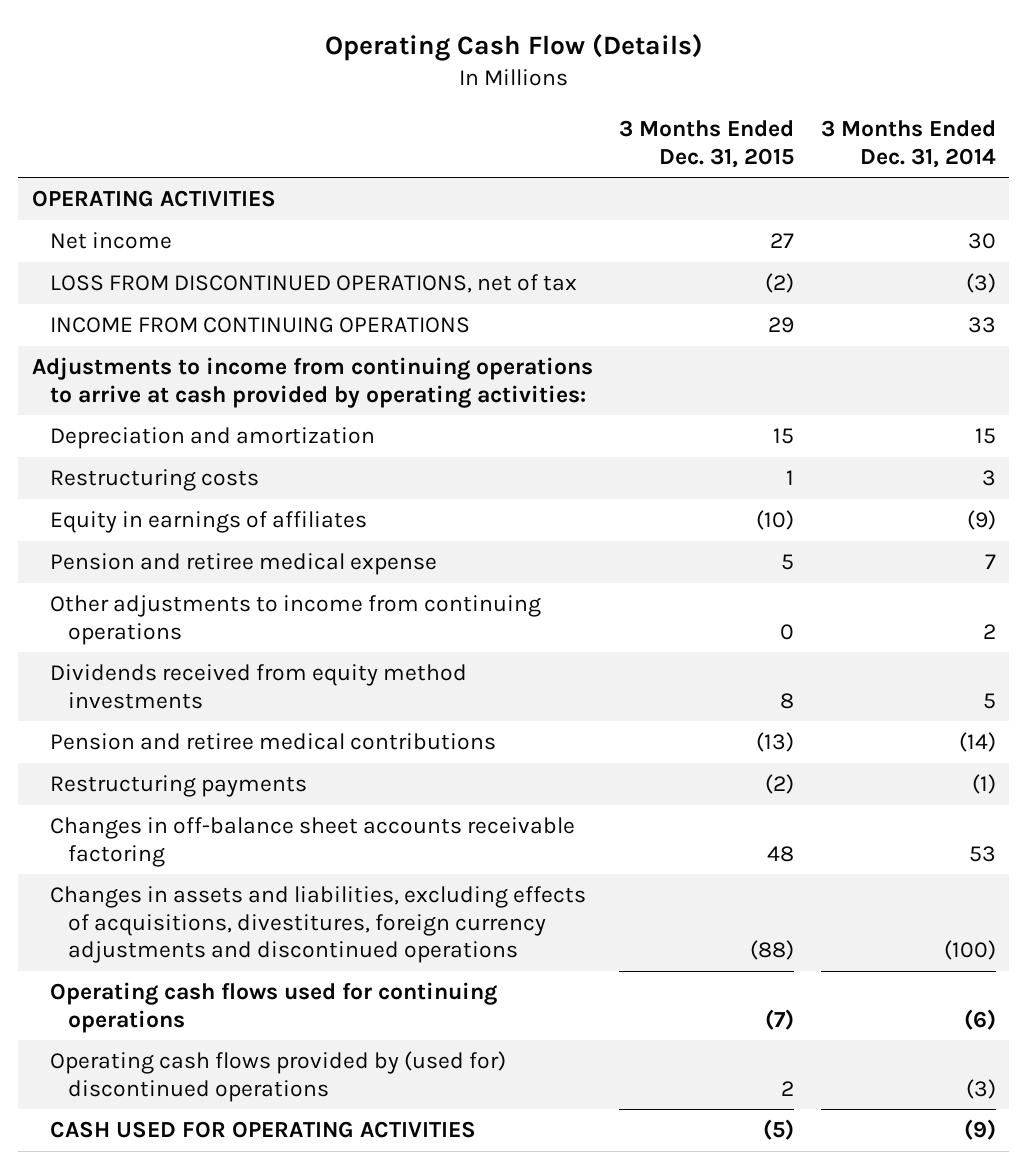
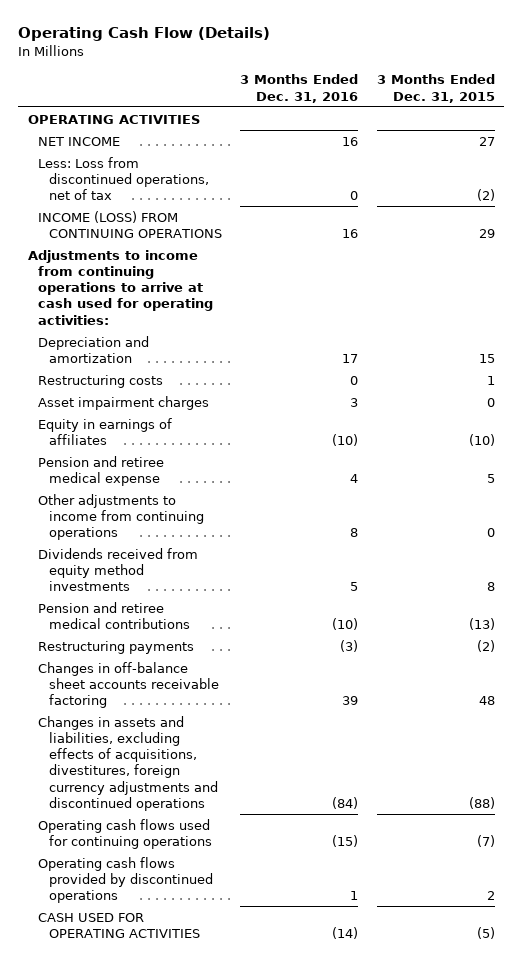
[820,120,996,168] 3 Months Ended Dec. 31, 2014 -> none
none -> [240,74,359,103] 3 Months Ended Dec. 31, 2016
[49,232,172,250] Net income -> [38,136,121,146] NET INCOME
[49,274,577,294] LOSS FROM DISCONTINUED OPERATIONS, net of tax -> [38,156,210,201] Less: Loss from discontinued operations, net of tax
[49,317,470,334] INCOME FROM CONTINUING OPERATIONS -> [38,210,223,238] INCOME (LOSS) FROM CONTINUING OPERATIONS
[31,357,593,408] Adjustments to income from continuing operations to arrive at cash provided by operating activities: -> [27,249,214,325] Adjustments to income from continuing operations to arrive at cash used for operating activities:
none -> [38,395,210,410] Asset impairment charges
[49,1051,506,1102] Operating cash flows provided by (used for) discontinued operations -> [38,856,214,904] Operating cash flows provided by discontinued operations

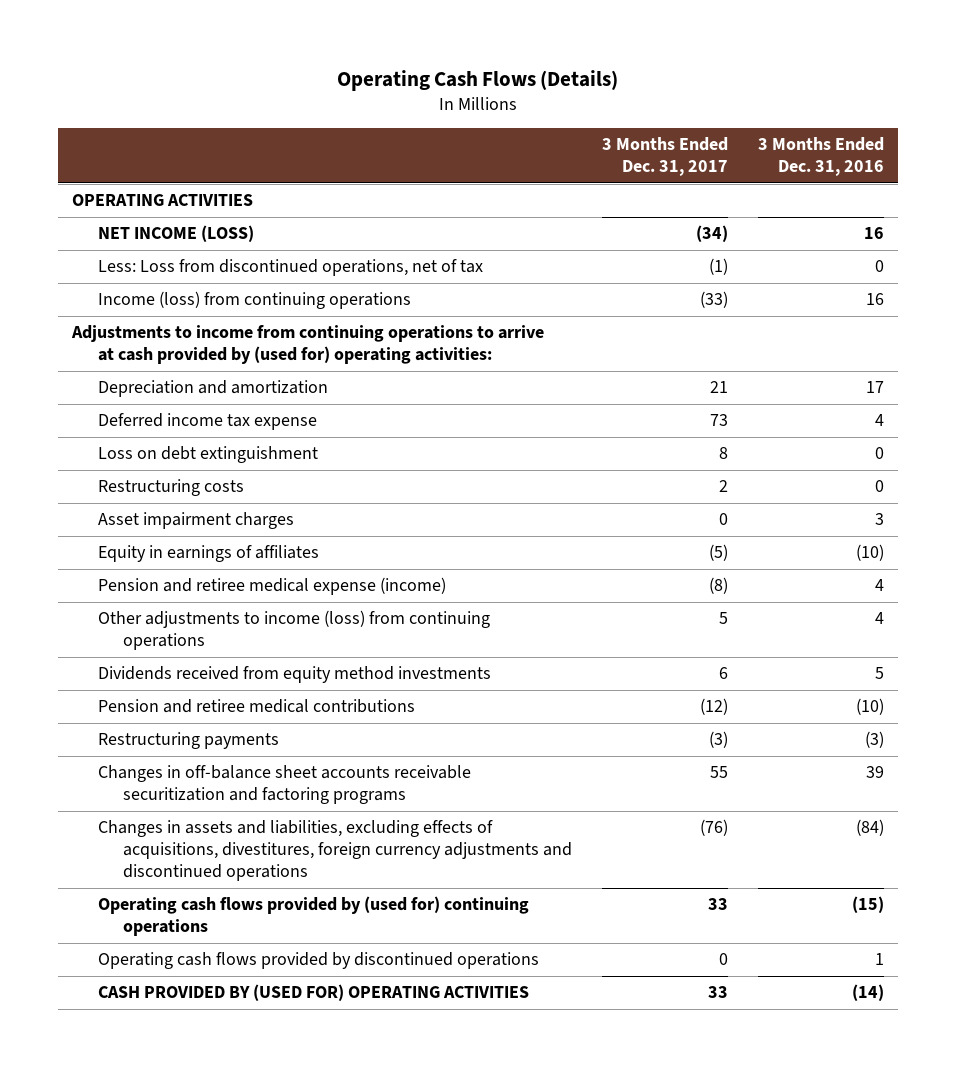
[18,27,271,42] Operating Cash Flow (Details) -> [337,69,619,91] Operating Cash Flows (Details)
[376,74,495,103] 3 Months Ended Dec. 31, 2015 -> none
none -> [601,137,728,177] 3 Months Ended Dec. 31, 2017
[38,136,121,146] NET INCOME -> [97,225,254,243] NET INCOME (LOSS)
[38,210,223,238] INCOME (LOSS) FROM CONTINUING OPERATIONS -> [97,291,411,310] Income (loss) from continuing operations
[27,249,214,325] Adjustments to income from continuing operations to arrive at cash used for operating activities: -> [71,325,545,365] Adjustments to income from continuing operations to arrive at cash provided by (used for) operating activities:
none -> [97,413,317,431] Deferred income tax expense
none -> [97,446,318,464] Loss on debt extinguishment
[38,455,165,486] Pension and retiree medical expense -> [97,577,446,596] Pension and retiree medical expense (income)
[38,493,205,541] Other adjustments to income from continuing operations -> [97,610,490,651] Other adjustments to income (loss) from continuing operations
[350,528,359,538] 8 -> [874,612,884,625] 4
[38,661,220,709] Changes in off-balance sheet accounts receivable factoring -> [97,765,471,805] Changes in off-balance sheet accounts receivable securitization and factoring programs
[38,818,213,849] Operating cash flows used for continuing operations -> [97,896,529,937] Operating cash flows provided by (used for) continuing operations
[38,912,201,938] CASH USED FOR OPERATING ACTIVITIES -> [97,984,529,1002] CASH PROVIDED BY (USED FOR) OPERATING ACTIVITIES

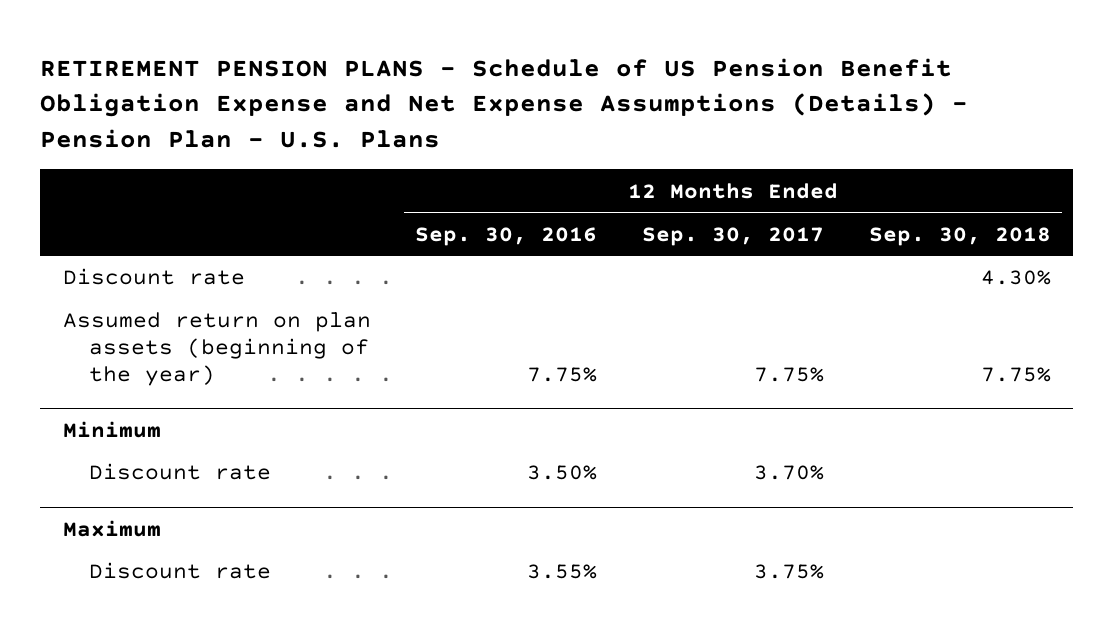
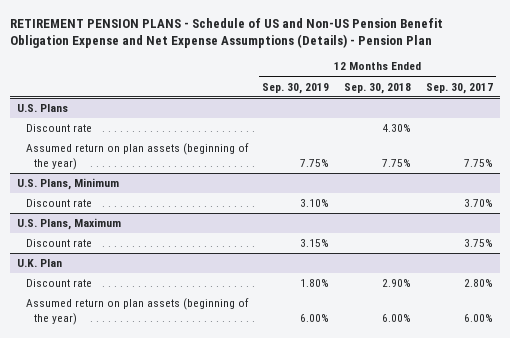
[40,57,969,148] RETIREMENT PENSION PLANS - Schedule of US Pension Benefit Obligation Expense and Net Expense Assumptions (Details) - Pension Plan - U.S. Plans -> [10,17,444,49] RETIREMENT PENSION PLANS - Schedule of US and Non-US Pension Benefit Obligation Expense and Net Expense Assumptions (Details) - Pension Plan
[415,226,598,246] Sep. 30, 2016 -> none
none -> [262,82,330,94] Sep. 30, 2019
none -> [17,104,69,113] U.S. Plans
[62,420,161,438] Minimum -> none
none -> [17,178,120,191] U.S. Plans, Minimum
[62,519,161,537] Maximum -> none
none -> [17,218,122,231] U.S. Plans, Maximum
none -> [17,259,63,268] U.K. Plan
none -> [25,279,92,288] Discount rate
none -> [25,298,249,325] Assumed return on plan assets (beginning of the year)

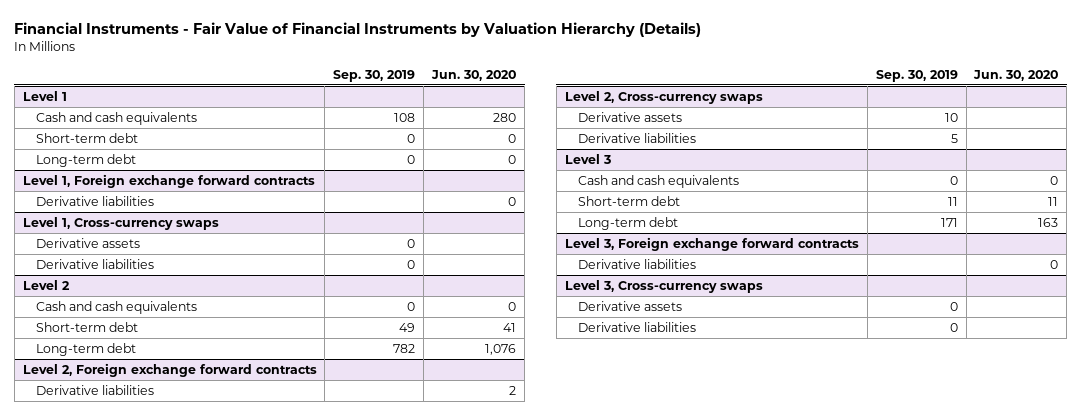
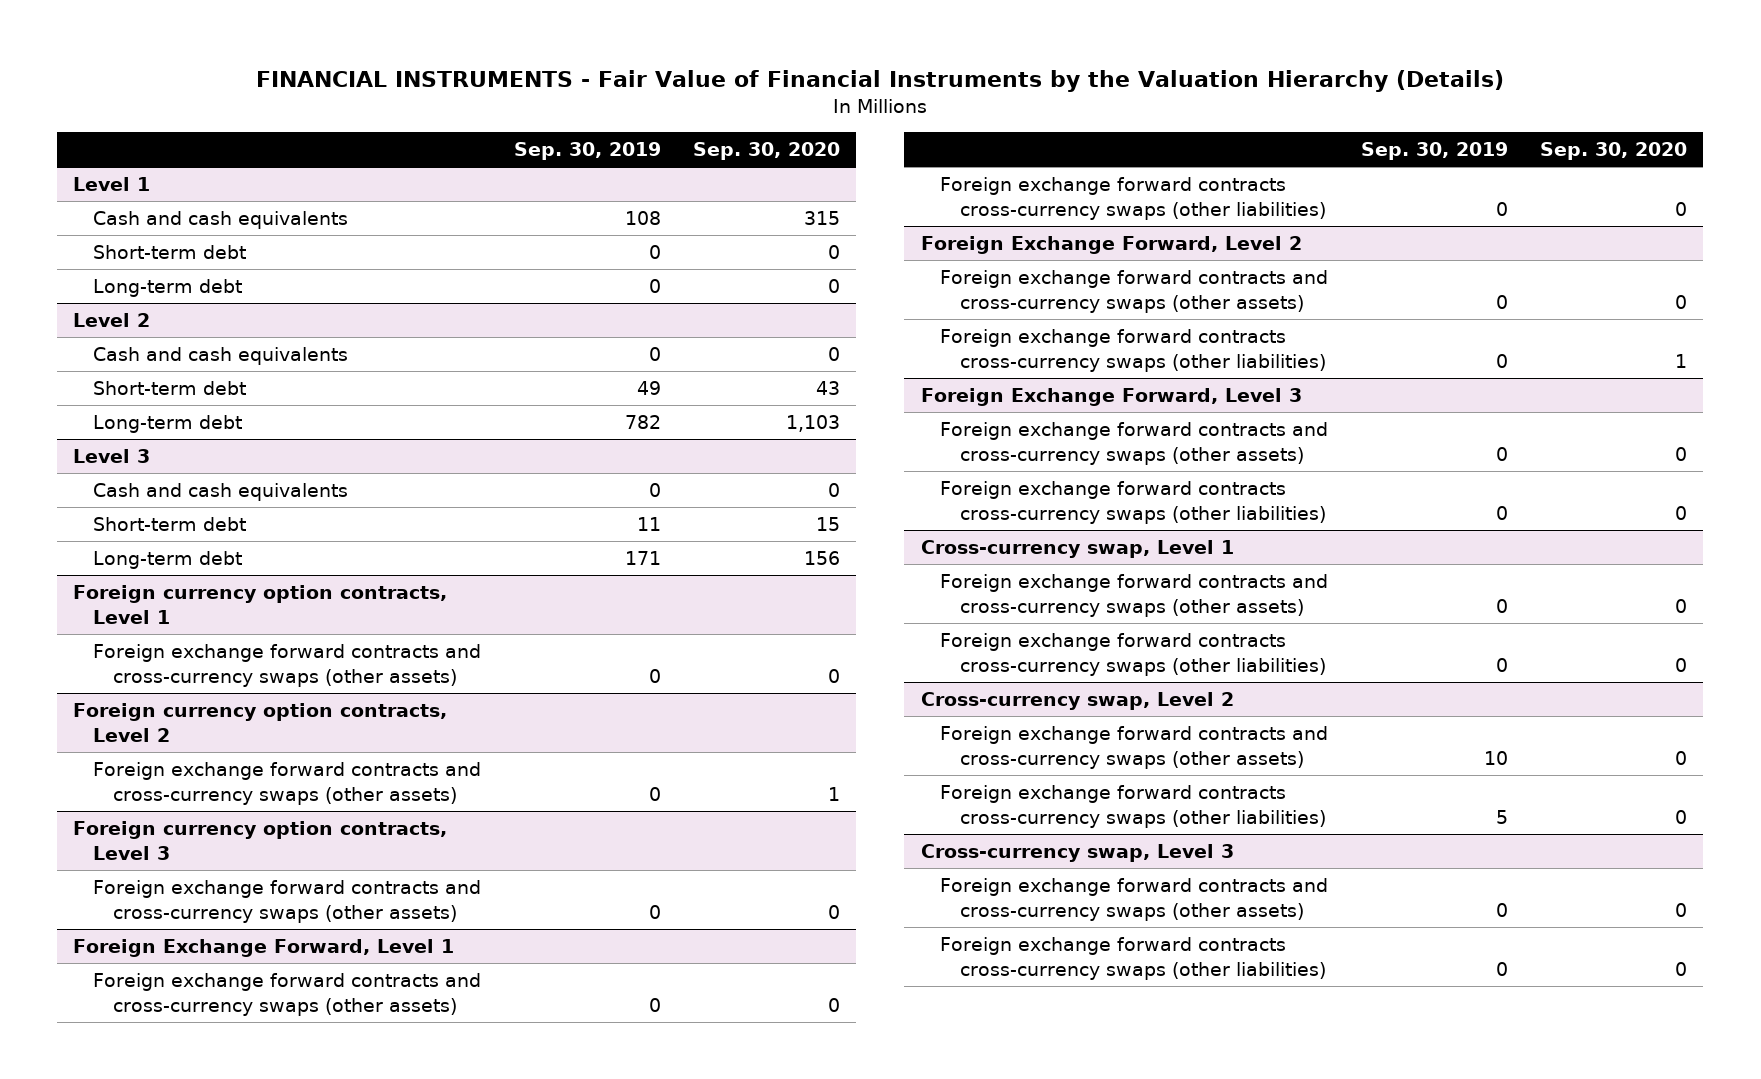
[14,21,702,37] Financial Instruments - Fair Value of Financial Instruments by Valuation Hierarchy (Details) -> [256,69,1505,92] FINANCIAL INSTRUMENTS - Fair Value of Financial Instruments by the Valuation Hierarchy (Details)
[431,69,517,81] Jun. 30, 2020 -> none
none -> [693,142,841,161] Sep. 30, 2020
[22,173,315,188] Level 1, Foreign exchange forward contracts -> none
[35,195,154,206] Derivative liabilities -> none
[22,216,219,230] Level 1, Cross-currency swaps -> none
[35,237,140,248] Derivative assets -> none
[35,258,154,269] Derivative liabilities -> none
[22,362,317,377] Level 2, Foreign exchange forward contracts -> none
[35,384,154,395] Derivative liabilities -> none
[564,90,763,104] Level 2, Cross-currency swaps -> none
[577,111,682,122] Derivative assets -> none
[577,132,696,143] Derivative liabilities -> none
[577,258,696,269] Derivative liabilities -> none
[577,300,682,311] Derivative assets -> none
[577,321,696,332] Derivative liabilities -> none
none -> [73,585,448,624] Foreign currency option contracts, Level 1
none -> [93,644,482,687] Foreign exchange forward contracts and cross-currency swaps (other assets)
none -> [73,703,448,742] Foreign currency option contracts, Level 2
none -> [93,762,482,805] Foreign exchange forward contracts and cross-currency swaps (other assets)
none -> [73,821,448,860] Foreign currency option contracts, Level 3
none -> [93,880,482,923] Foreign exchange forward contracts and cross-currency swaps (other assets)
none -> [73,939,455,958] Foreign Exchange Forward, Level 1
none -> [93,973,482,1016] Foreign exchange forward contracts and cross-currency swaps (other assets)
none -> [940,177,1326,220] Foreign exchange forward contracts cross-currency swaps (other liabilities)
none -> [920,236,1302,255] Foreign Exchange Forward, Level 2
none -> [940,270,1329,313] Foreign exchange forward contracts and cross-currency swaps (other assets)
none -> [940,329,1326,372] Foreign exchange forward contracts cross-currency swaps (other liabilities)
[564,236,859,251] Level 3, Foreign exchange forward contracts -> [920,388,1302,407] Foreign Exchange Forward, Level 3
none -> [940,422,1329,465] Foreign exchange forward contracts and cross-currency swaps (other assets)
none -> [940,481,1326,524] Foreign exchange forward contracts cross-currency swaps (other liabilities)
none -> [920,540,1234,559] Cross-currency swap, Level 1
none -> [940,574,1329,617] Foreign exchange forward contracts and cross-currency swaps (other assets)
none -> [940,633,1326,676] Foreign exchange forward contracts cross-currency swaps (other liabilities)
none -> [920,692,1234,711] Cross-currency swap, Level 2
none -> [940,726,1329,769] Foreign exchange forward contracts and cross-currency swaps (other assets)
none -> [940,785,1326,828] Foreign exchange forward contracts cross-currency swaps (other liabilities)
[564,279,763,293] Level 3, Cross-currency swaps -> [920,844,1234,863] Cross-currency swap, Level 3
none -> [940,878,1329,921] Foreign exchange forward contracts and cross-currency swaps (other assets)
none -> [940,937,1326,980] Foreign exchange forward contracts cross-currency swaps (other liabilities)

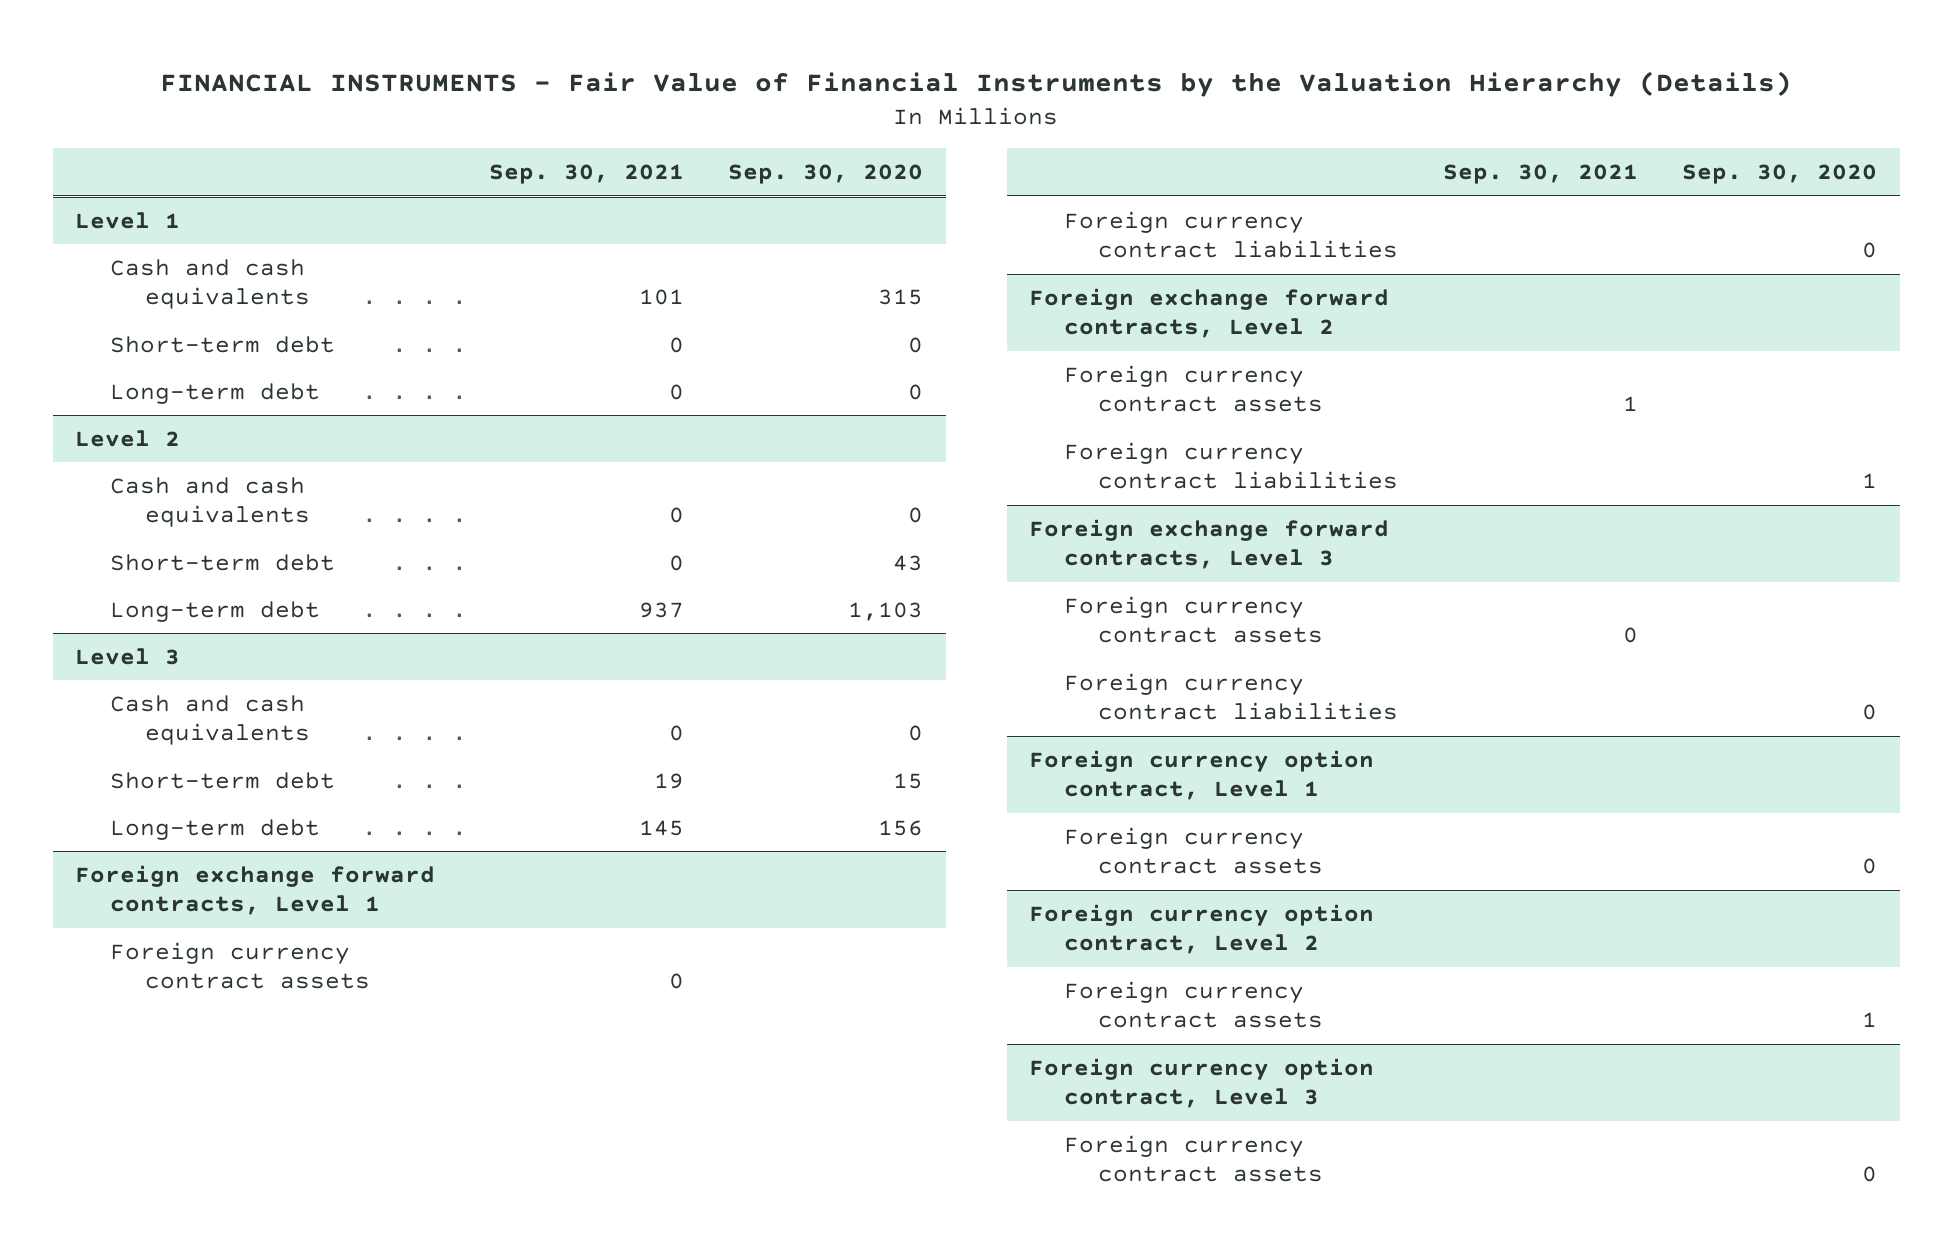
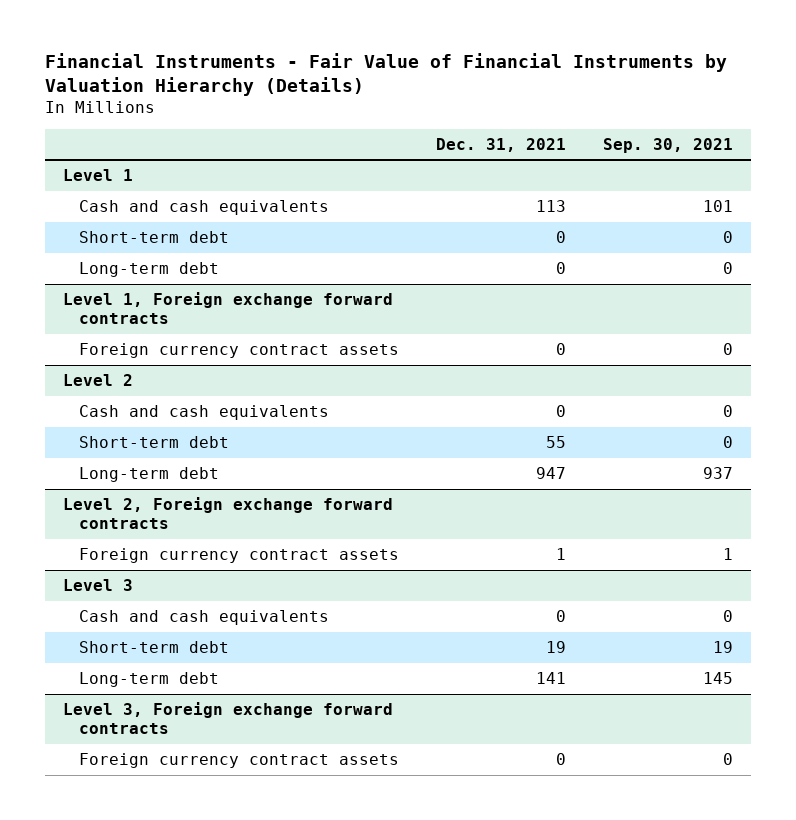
[160,70,1793,97] FINANCIAL INSTRUMENTS - Fair Value of Financial Instruments by the Valuation Hierarchy (Details) -> [44,53,727,97] Financial Instruments - Fair Value of Financial Instruments by Valuation Hierarchy (Details)
[728,164,924,185] Sep. 30, 2020 -> none
none -> [436,137,567,152] Dec. 31, 2021
none -> [62,292,393,325] Level 1, Foreign exchange forward contracts
none -> [79,343,400,359] Foreign currency contract assets
none -> [62,497,393,530] Level 2, Foreign exchange forward contracts
none -> [79,548,400,564] Foreign currency contract assets
[75,864,436,916] Foreign exchange forward contracts, Level 1 -> none
[109,941,370,990] Foreign currency contract assets -> none
[1063,210,1399,259] Foreign currency contract liabilities -> none
[1029,287,1390,339] Foreign exchange forward contracts, Level 2 -> none
[1063,364,1324,413] Foreign currency contract assets -> none
[1063,441,1399,490] Foreign currency contract liabilities -> none
[1029,518,1390,570] Foreign exchange forward contracts, Level 3 -> [62,702,393,735] Level 3, Foreign exchange forward contracts
[1063,672,1399,721] Foreign currency contract liabilities -> none
[1029,749,1375,801] Foreign currency option contract, Level 1 -> none
[1063,826,1324,875] Foreign currency contract assets -> none
[1029,903,1375,955] Foreign currency option contract, Level 2 -> none
[1063,980,1324,1029] Foreign currency contract assets -> none
[1029,1057,1375,1109] Foreign currency option contract, Level 3 -> none
[1063,1134,1324,1183] Foreign currency contract assets -> none

